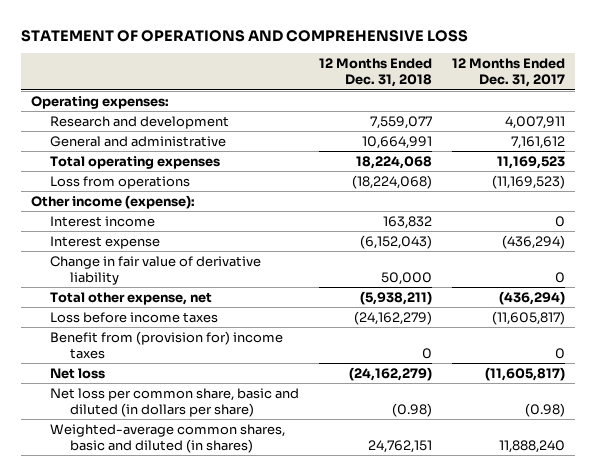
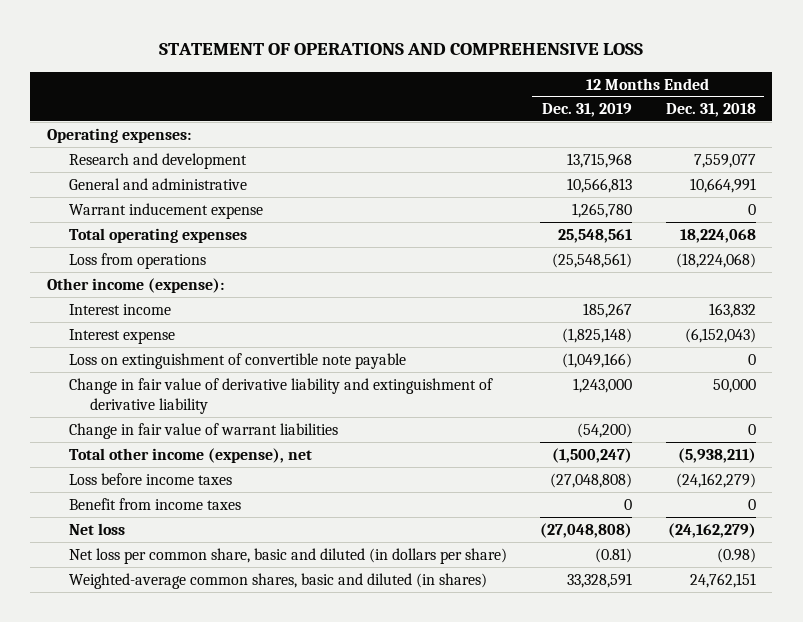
[452,57,566,88] 12 Months Ended Dec. 31, 2017 -> none
none -> [542,103,633,118] Dec. 31, 2019
none -> [68,202,263,219] Warrant inducement expense
none -> [68,352,406,369] Loss on extinguishment of convertible note payable
[50,255,262,285] Change in fair value of derivative liability -> [68,377,493,414] Change in fair value of derivative liability and extinguishment of derivative liability
none -> [68,422,338,439] Change in fair value of warrant liabilities
[50,291,213,305] Total other expense, net -> [68,447,312,463] Total other income (expense), net
[50,330,284,359] Benefit from (provision for) income taxes -> [68,497,241,510] Benefit from income taxes

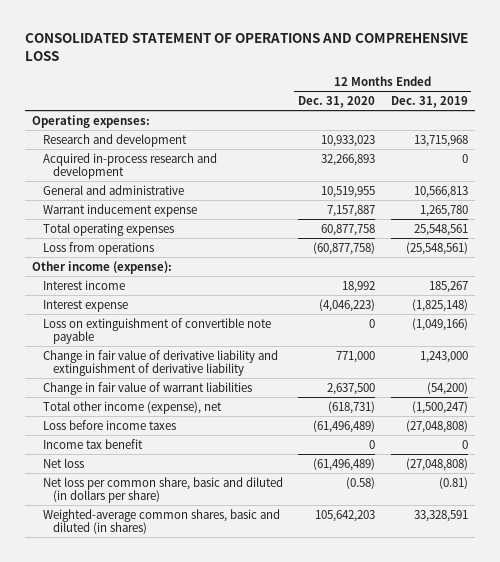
[159,43,644,56] STATEMENT OF OPERATIONS AND COMPREHENSIVE LOSS -> [24,32,468,62] CONSOLIDATED STATEMENT OF OPERATIONS AND COMPREHENSIVE LOSS
[665,103,756,118] Dec. 31, 2018 -> none
none -> [298,96,376,109] Dec. 31, 2020
none -> [42,152,217,180] Acquired in-process research and development
[68,497,241,510] Benefit from income taxes -> [42,438,143,449] Income tax benefit

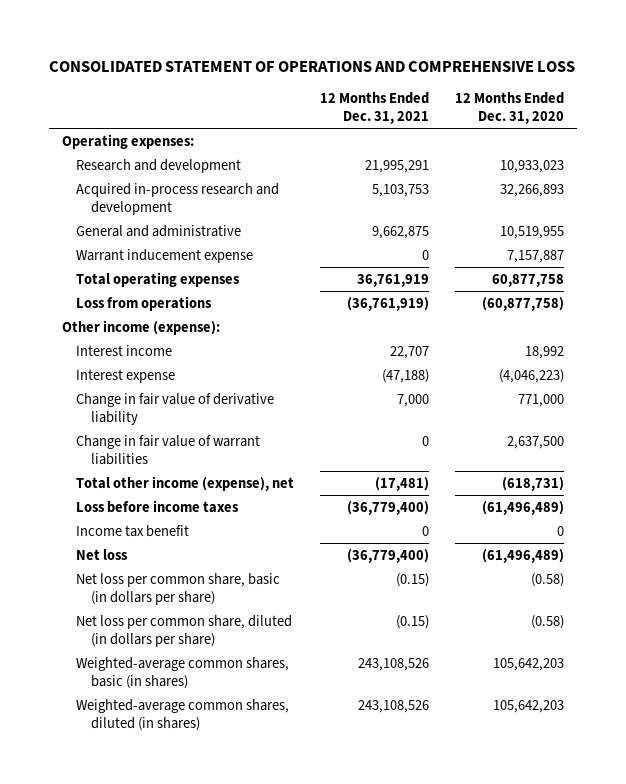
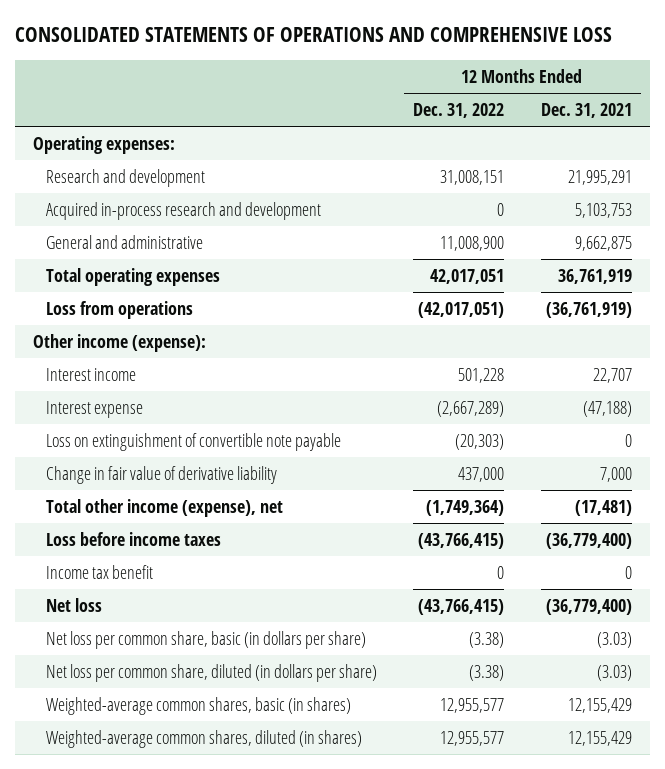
[49,60,576,72] CONSOLIDATED STATEMENT OF OPERATIONS AND COMPREHENSIVE LOSS -> [14,27,612,43] CONSOLIDATED STATEMENTS OF OPERATIONS AND COMPREHENSIVE LOSS
[455,91,565,125] 12 Months Ended Dec. 31, 2020 -> none
none -> [413,102,505,118] Dec. 31, 2022
[76,248,254,263] Warrant inducement expense -> none
none -> [45,432,341,451] Loss on extinguishment of convertible note payable
[76,434,261,466] Change in fair value of warrant liabilities -> none
[396,572,430,587] (0.15) -> [596,631,632,648] (3.03)
[396,614,430,629] (0.15) -> [596,664,632,681] (3.03)
[358,657,430,671] 243,108,526 -> [567,697,632,713] 12,155,429
[358,699,430,713] 243,108,526 -> [567,730,632,746] 12,155,429

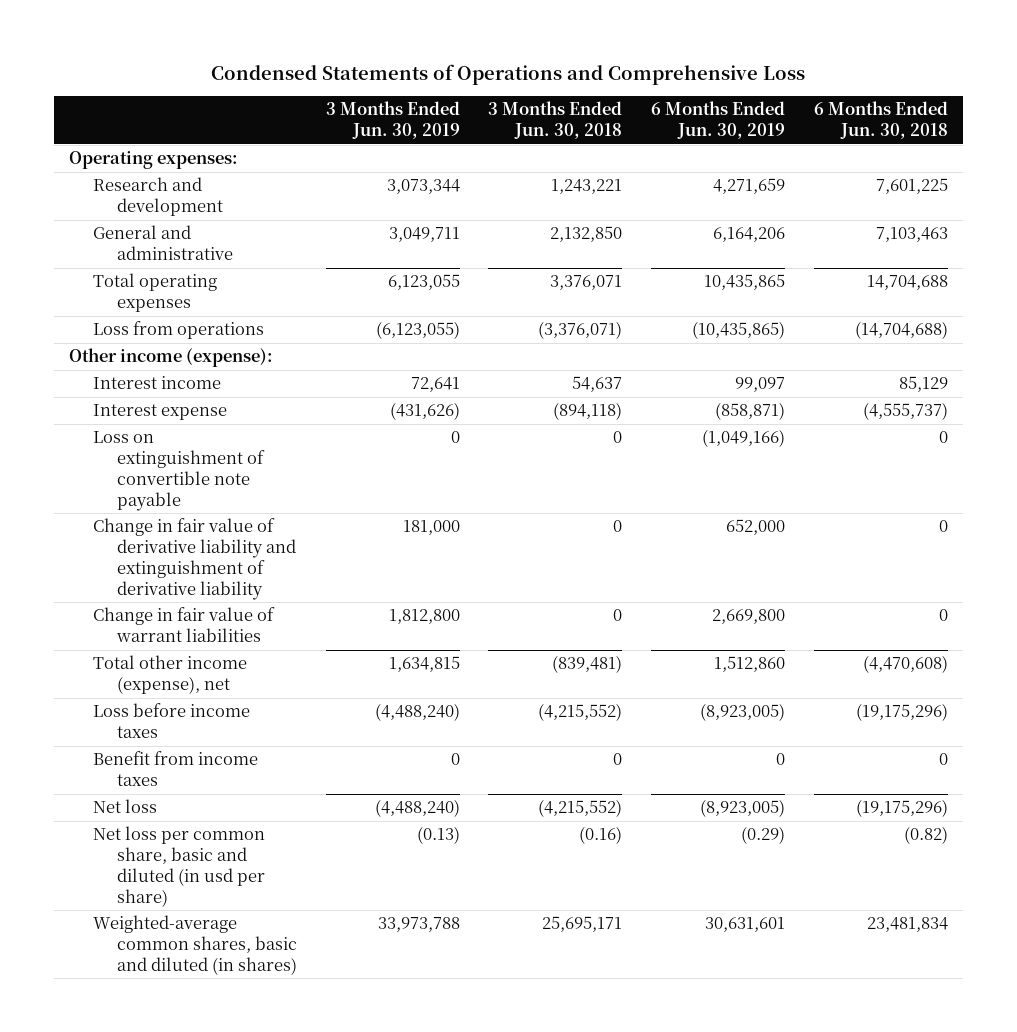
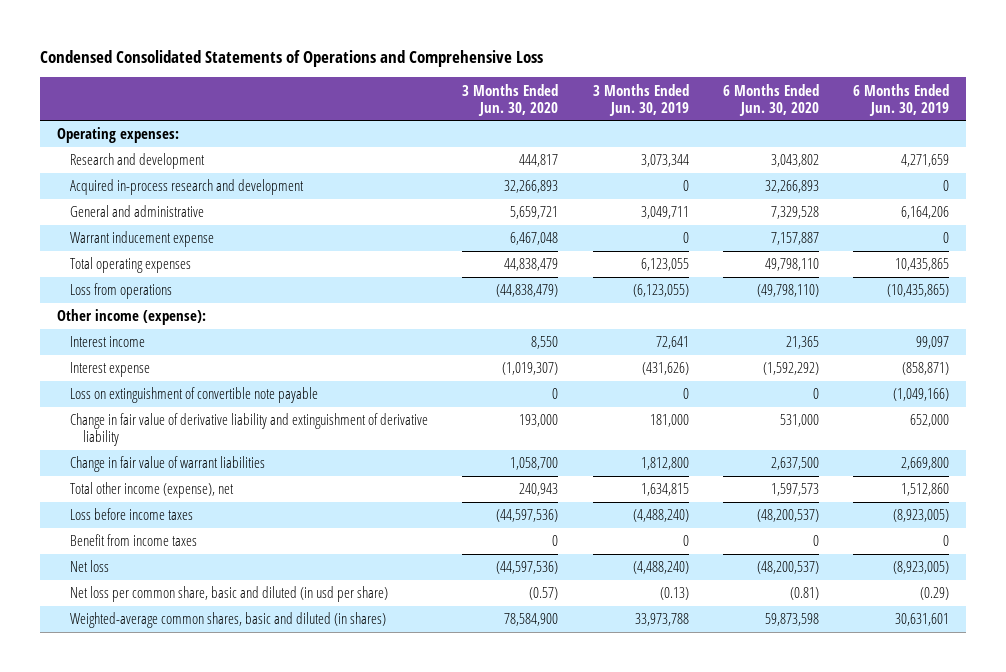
[211,63,806,85] Condensed Statements of Operations and Comprehensive Loss -> [40,49,544,67] Condensed Consolidated Statements of Operations and Comprehensive Loss
[488,101,623,140] 3 Months Ended Jun. 30, 2018 -> none
[814,101,949,140] 6 Months Ended Jun. 30, 2018 -> none
none -> [462,83,559,116] 3 Months Ended Jun. 30, 2020
none -> [722,83,819,116] 6 Months Ended Jun. 30, 2020
none -> [70,179,305,196] Acquired in-process research and development
none -> [70,231,215,248] Warrant inducement expense

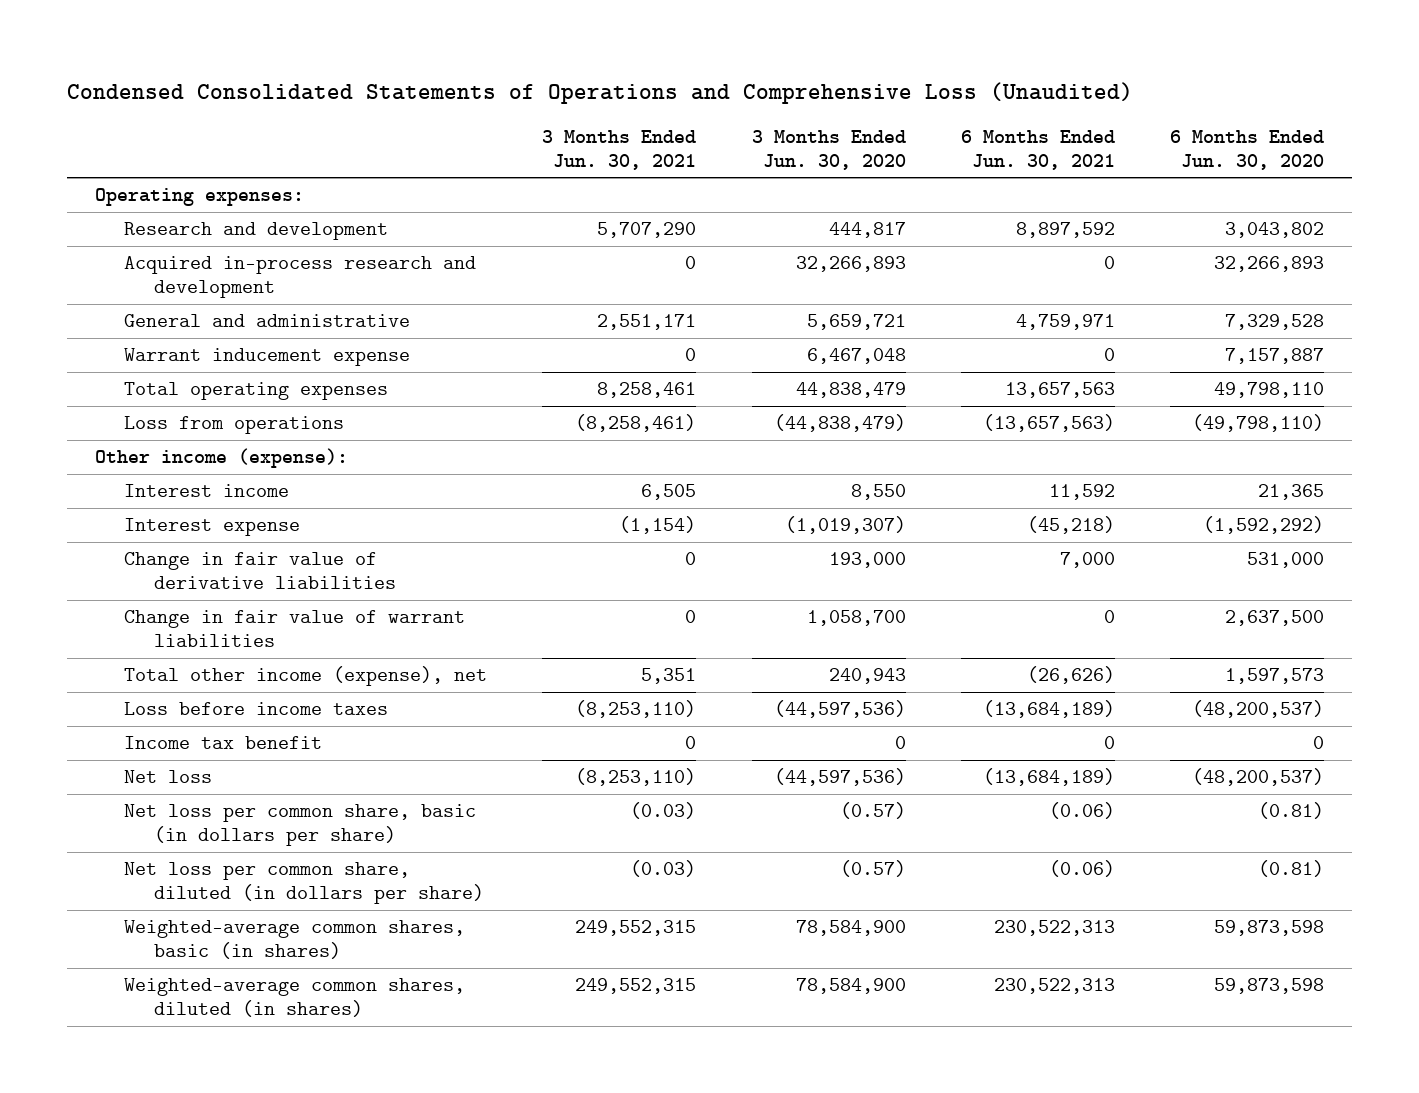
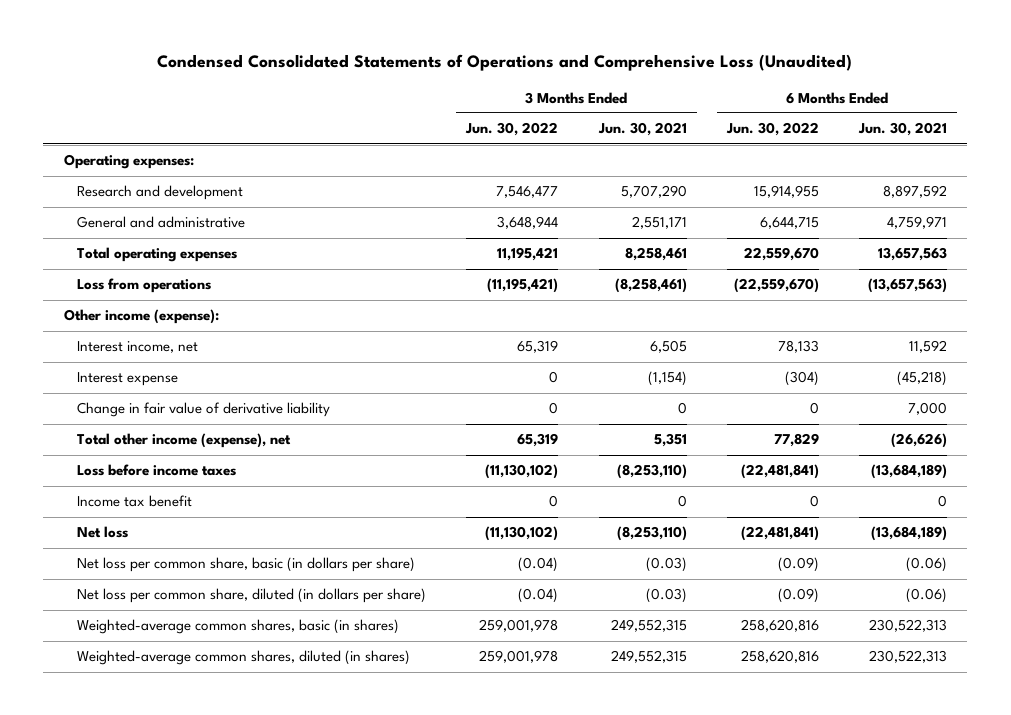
[751,129,906,170] 3 Months Ended Jun. 30, 2020 -> none
[1170,129,1325,170] 6 Months Ended Jun. 30, 2020 -> none
none -> [465,122,559,137] Jun. 30, 2022
none -> [725,122,819,137] Jun. 30, 2022
[124,256,477,299] Acquired in-process research and development -> none
[124,348,411,367] Warrant inducement expense -> none
[124,484,290,498] Interest income -> [77,341,199,354] Interest income, net
[124,610,466,648] Change in fair value of warrant liabilities -> none
[124,552,396,590] Change in fair value of derivative liabilities -> [77,402,331,418] Change in fair value of derivative liability

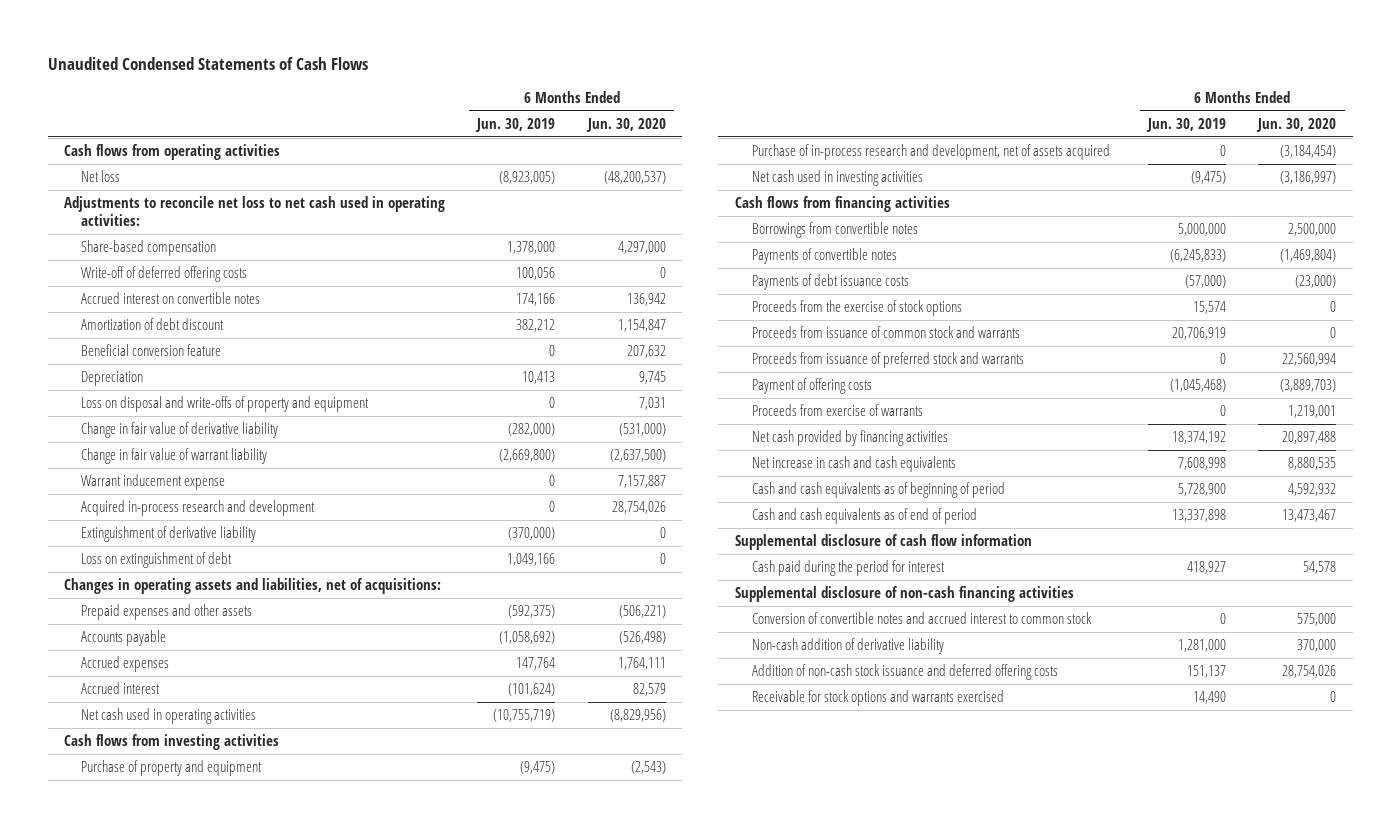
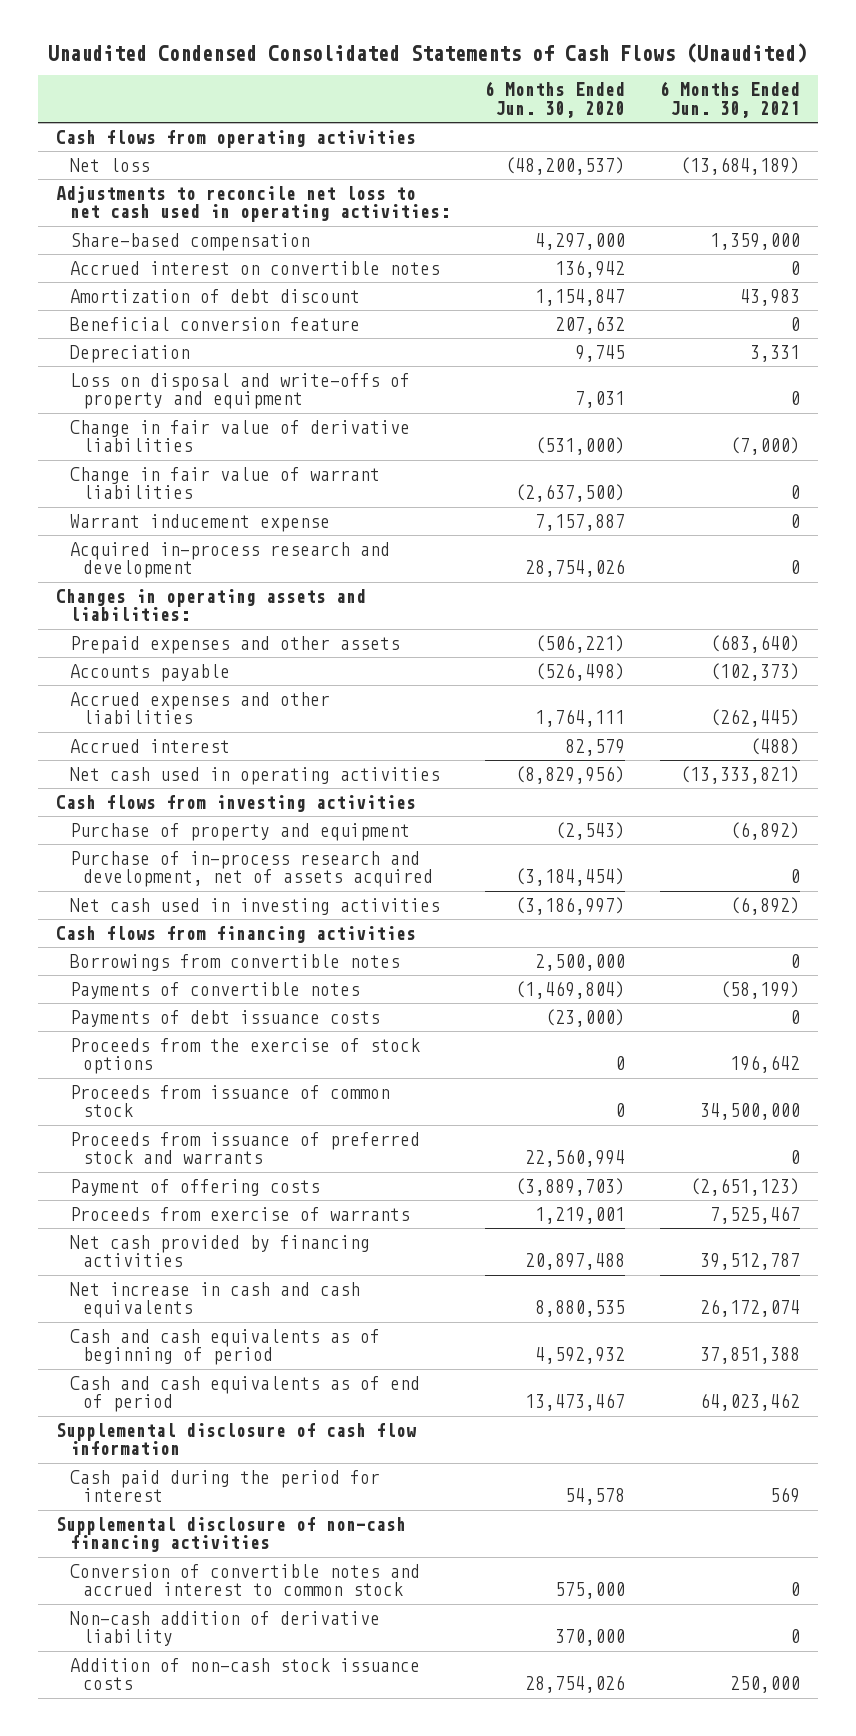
[47,57,368,71] Unaudited Condensed Statements of Cash Flows -> [47,42,807,63] Unaudited Condensed Consolidated Statements of Cash Flows (Unaudited)
[475,117,556,132] Jun. 30, 2019 -> none
none -> [659,81,800,118] 6 Months Ended Jun. 30, 2021
[80,266,247,283] Write-off of deferred offering costs -> none
[80,422,278,439] Change in fair value of derivative liability -> [69,419,410,453] Change in fair value of derivative liabilities
[80,448,267,465] Change in fair value of warrant liability -> [69,466,380,500] Change in fair value of warrant liabilities
[80,526,256,543] Extinguishment of derivative liability -> none
[80,552,232,569] Loss on extinguishment of debt -> none
[63,578,441,595] Changes in operating assets and liabilities, net of acquisitions: -> [55,588,366,622] Changes in operating assets and liabilities:
[80,656,169,673] Accrued expenses -> [69,691,330,725] Accrued expenses and other liabilities
[751,326,1020,339] Proceeds from issuance of common stock and warrants -> [69,1084,390,1118] Proceeds from issuance of common stock
[751,690,1004,707] Receivable for stock options and warrants exercised -> none
[751,664,1058,681] Addition of non-cash stock issuance and deferred offering costs -> [69,1657,420,1691] Addition of non-cash stock issuance costs

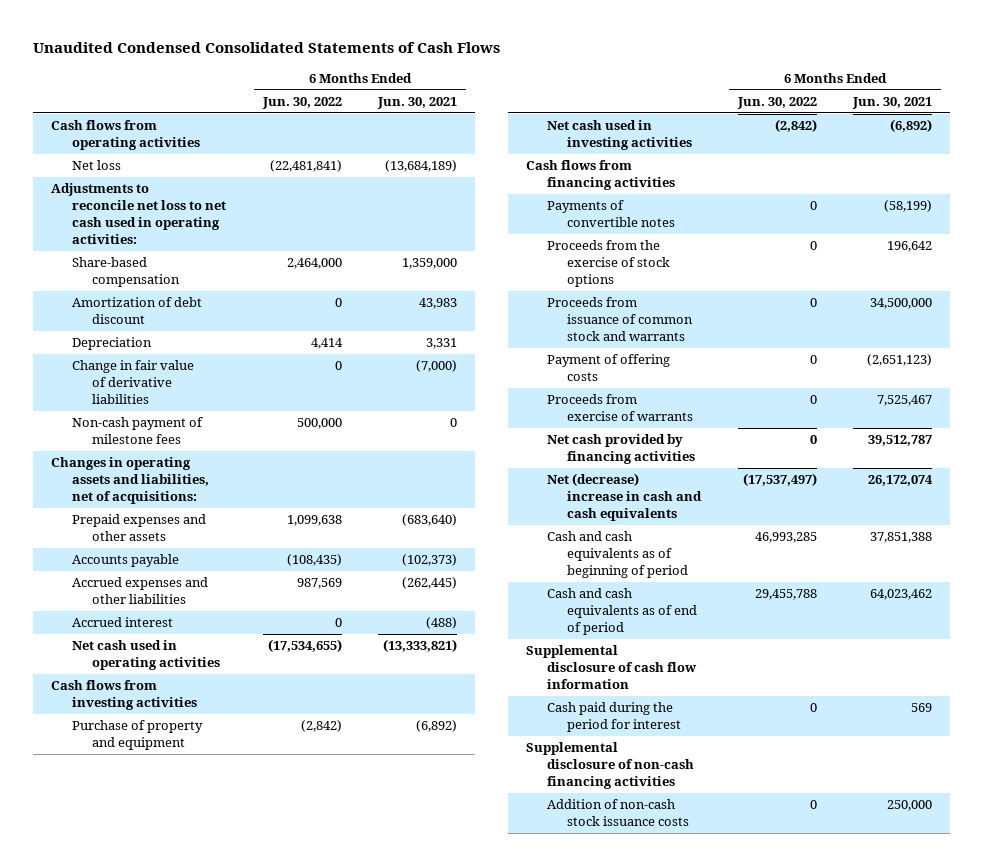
[47,42,807,63] Unaudited Condensed Consolidated Statements of Cash Flows (Unaudited) -> [32,42,500,54] Unaudited Condensed Consolidated Statements of Cash Flows
[484,81,625,118] 6 Months Ended Jun. 30, 2020 -> none
none -> [261,97,342,110] Jun. 30, 2022
[69,260,440,275] Accrued interest on convertible notes -> none
[69,316,360,331] Beneficial conversion feature -> none
[69,372,410,410] Loss on disposal and write-offs of property and equipment -> none
[69,466,380,500] Change in fair value of warrant liabilities -> none
[69,513,330,532] Warrant inducement expense -> none
[69,541,390,579] Acquired in-process research and development -> none
none -> [71,417,203,445] Non-cash payment of milestone fees
[55,588,366,622] Changes in operating assets and liabilities: -> [51,457,209,505] Changes in operating assets and liabilities, net of acquisitions:
[69,850,434,888] Purchase of in-process research and development, net of assets acquired -> none
[69,953,400,971] Borrowings from convertible notes -> none
[69,1009,380,1027] Payments of debt issuance costs -> none
[69,1131,420,1165] Proceeds from issuance of preferred stock and warrants -> none
[69,1084,390,1118] Proceeds from issuance of common stock -> [546,297,694,342] Proceeds from issuance of common stock and warrants
[69,1281,360,1319] Net increase in cash and cash equivalents -> [546,473,703,522] Net (decrease) increase in cash and cash equivalents
[69,1563,420,1597] Conversion of convertible notes and accrued interest to common stock -> none
[69,1610,380,1647] Non-cash addition of derivative liability -> none

